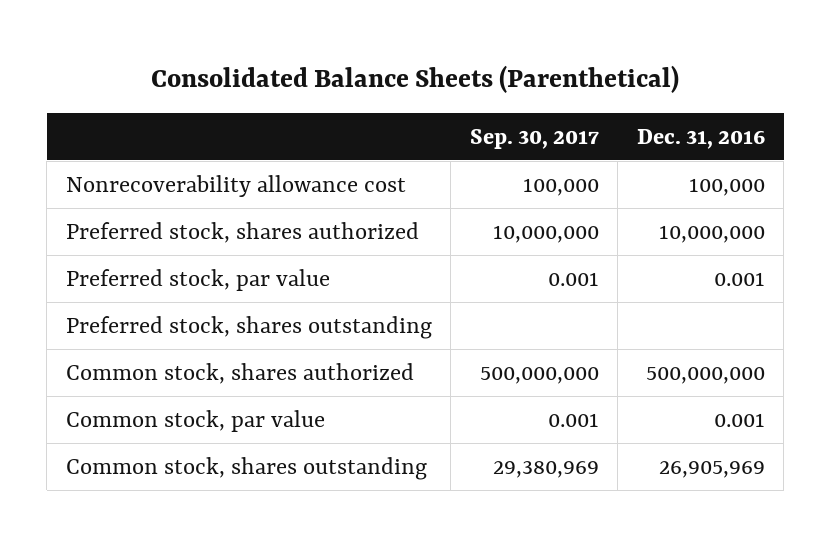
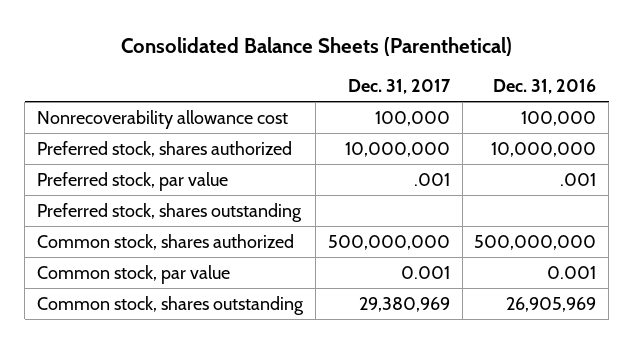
[469,128,599,149] Sep. 30, 2017 -> none
none -> [347,79,451,95] Dec. 31, 2017
[713,272,765,287] 0.001 -> [560,172,597,186] .001

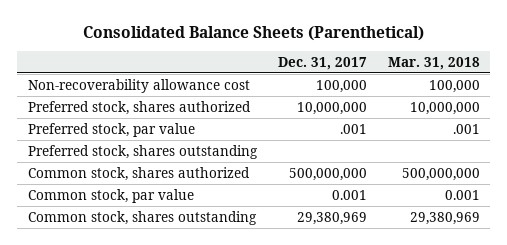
[493,79,597,95] Dec. 31, 2016 -> none
none -> [387,57,480,71] Mar. 31, 2018
[37,109,289,129] Nonrecoverability allowance cost -> [27,78,250,93] Non-recoverability allowance cost

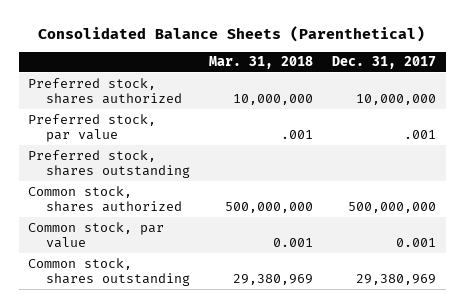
[27,78,250,93] Non-recoverability allowance cost -> none

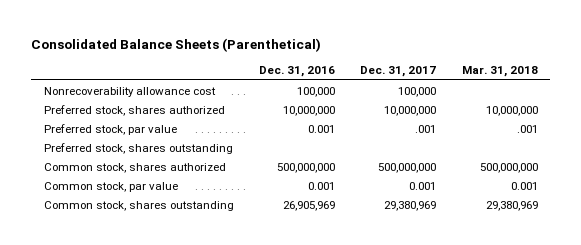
none -> [259,66,336,78] Dec. 31, 2016
none -> [43,86,216,97] Nonrecoverability allowance cost

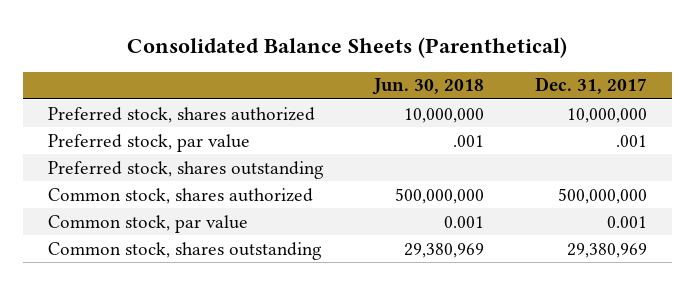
[259,66,336,78] Dec. 31, 2016 -> none
[461,66,538,78] Mar. 31, 2018 -> none
none -> [372,78,485,96] Jun. 30, 2018
[43,86,216,97] Nonrecoverability allowance cost -> none

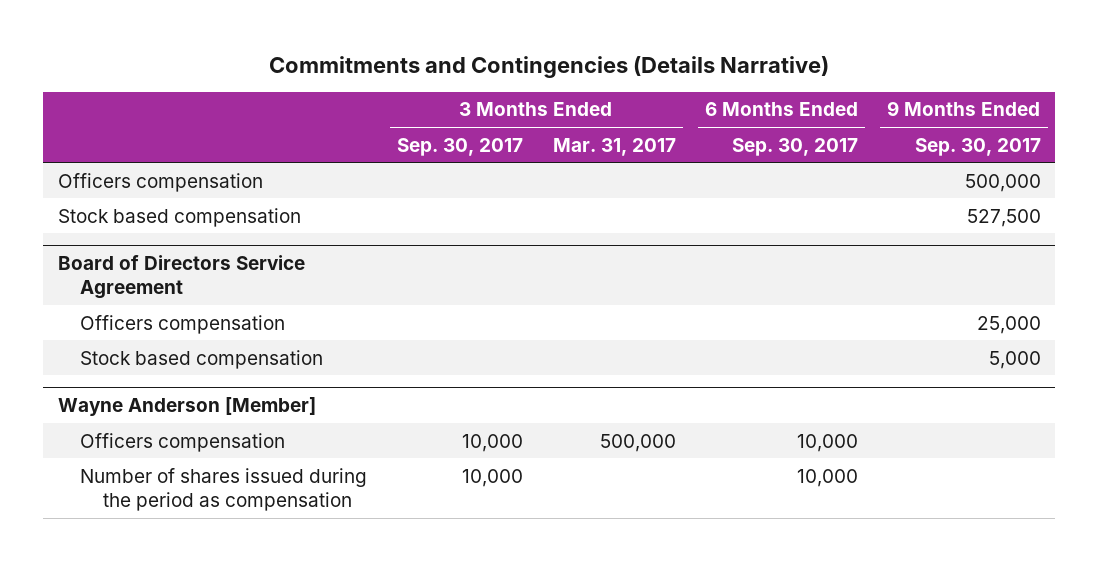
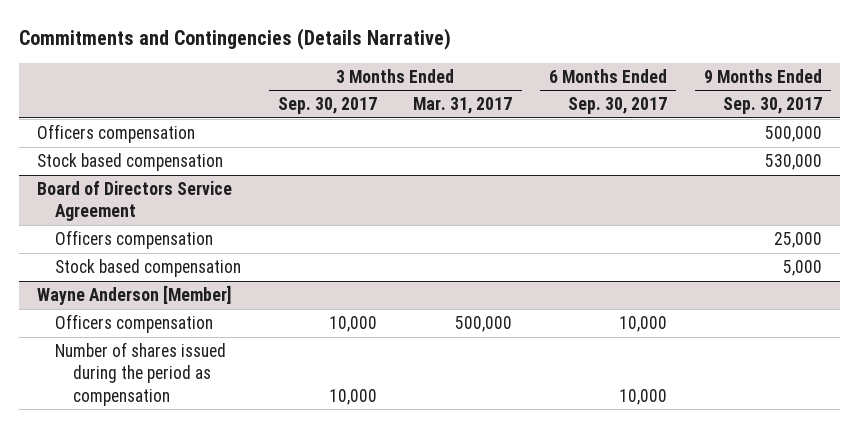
[966,208,1041,227] 527,500 -> [764,153,822,170] 530,000

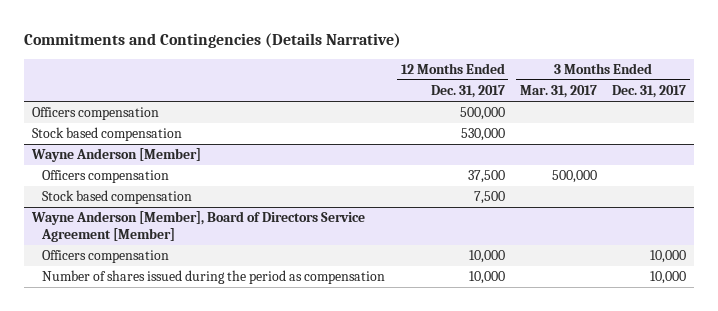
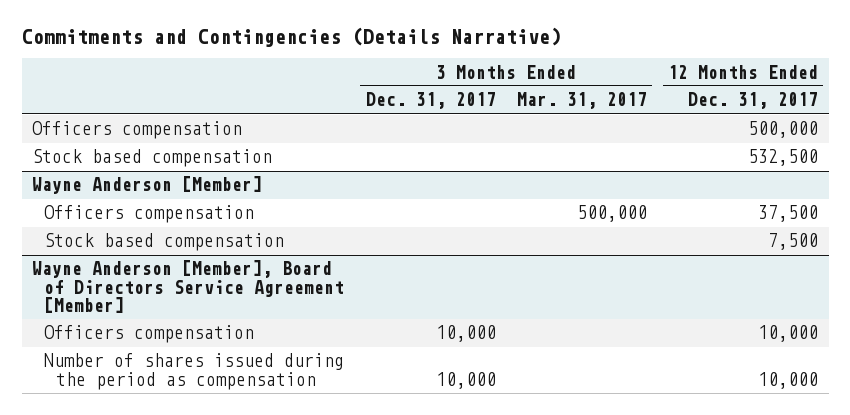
[460,128,505,142] 530,000 -> [747,149,818,167] 532,500

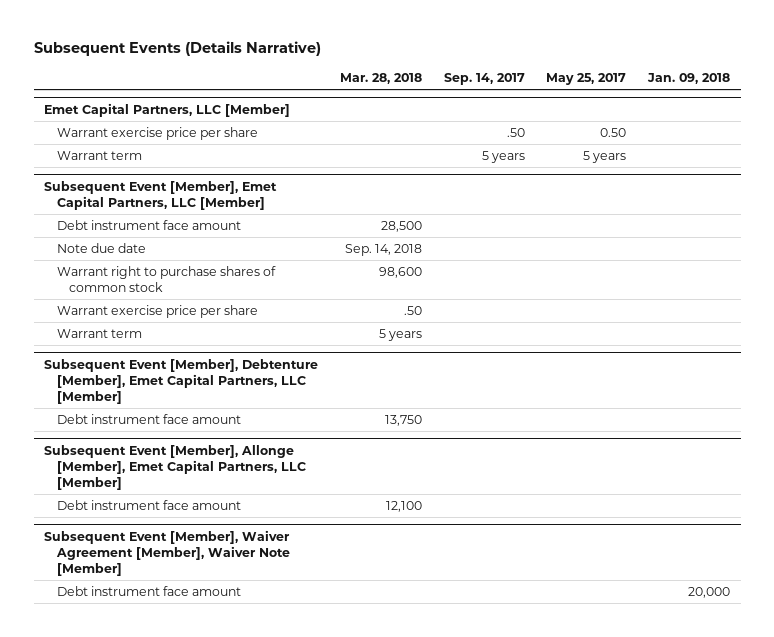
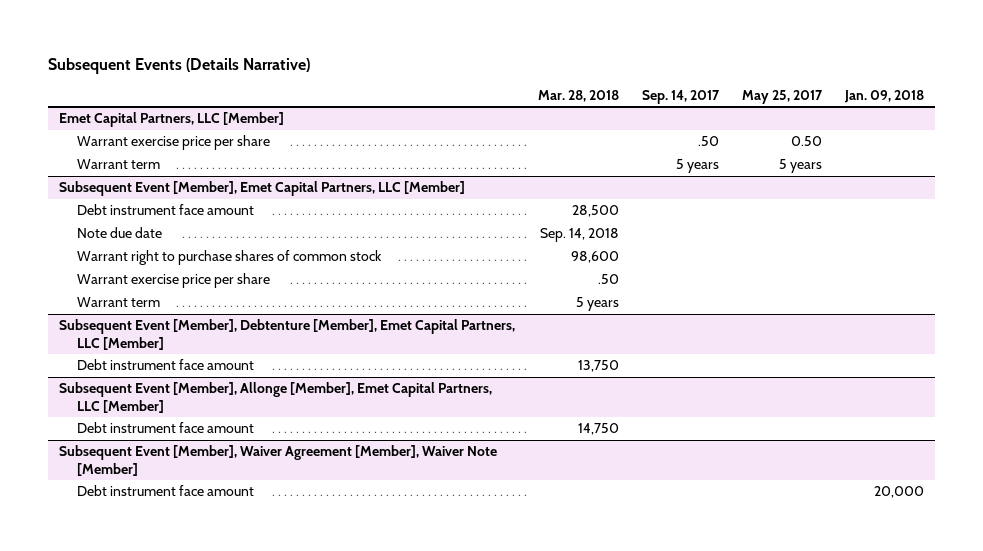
[386,501,423,513] 12,100 -> [578,423,620,436] 14,750

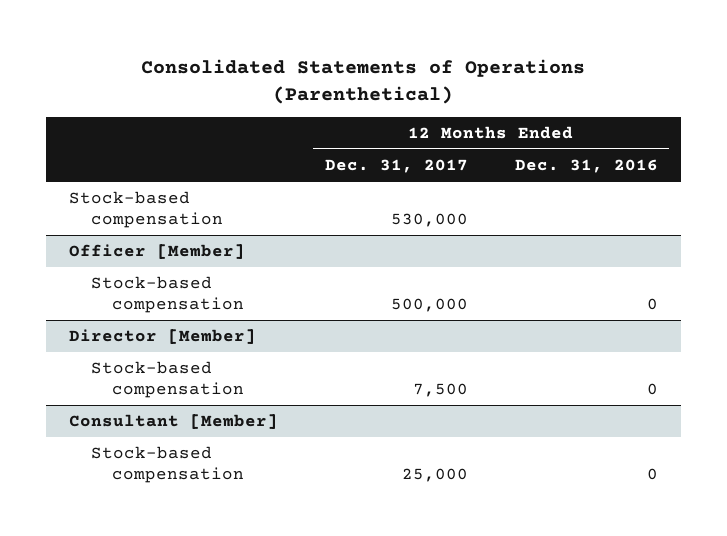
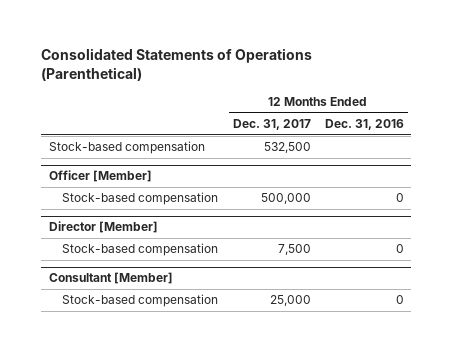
[390,213,468,228] 530,000 -> [263,142,311,154] 532,500

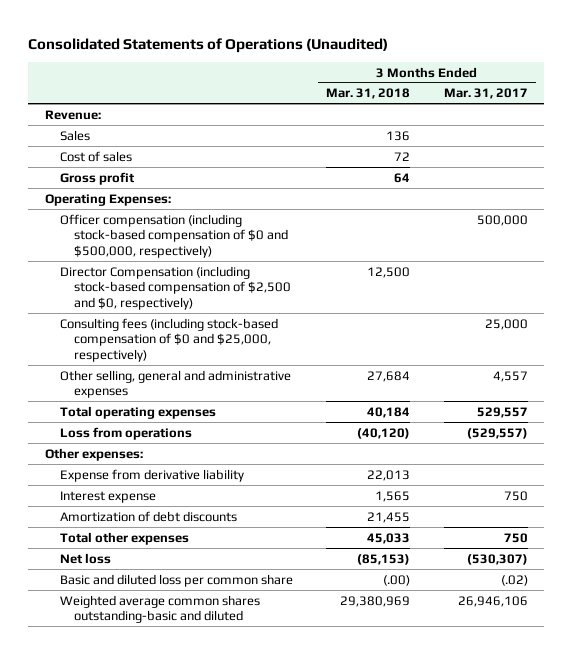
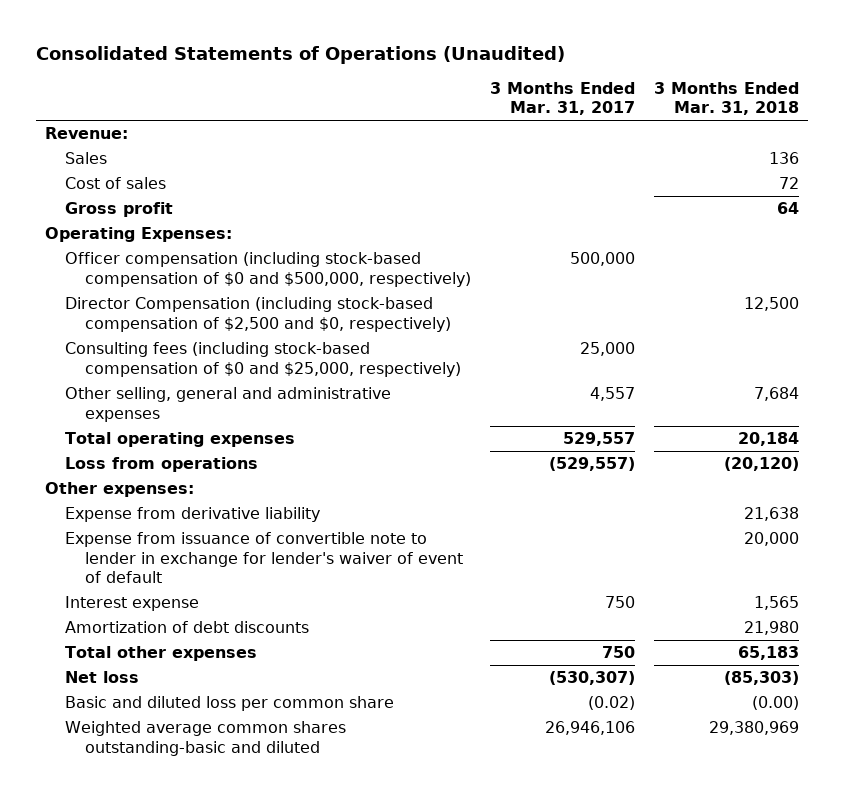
[367,370,411,382] 27,684 -> [753,387,799,402] 7,684
[367,406,411,418] 40,184 -> [737,432,799,447] 20,184
[357,427,411,439] (40,120) -> [723,457,799,472] (20,120)
[367,469,411,481] 22,013 -> [743,507,799,522] 21,638
none -> [64,532,463,584] Expense from issuance of convertible note to lender in exchange for lender's waiver of event of default
[367,511,411,523] 21,455 -> [743,621,799,636] 21,980
[367,532,411,544] 45,033 -> [737,646,799,661] 65,183
[357,553,411,565] (85,153) -> [723,671,799,686] (85,303)
[383,574,411,586] (.00) -> [751,696,799,711] (0.00)
[500,574,528,586] (.02) -> [587,696,635,711] (0.02)

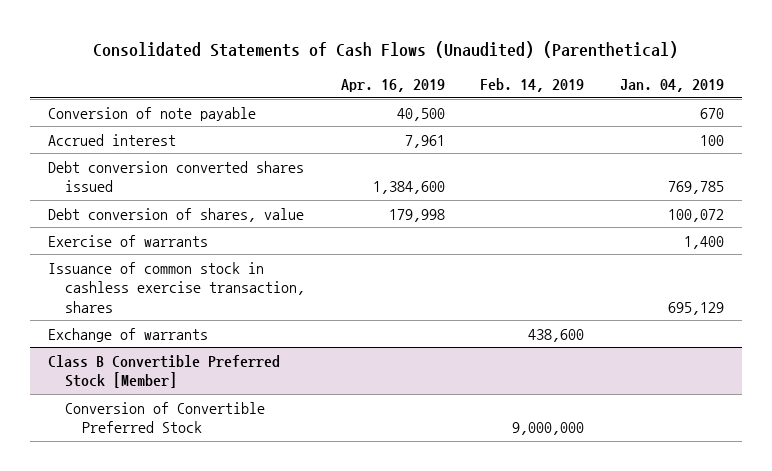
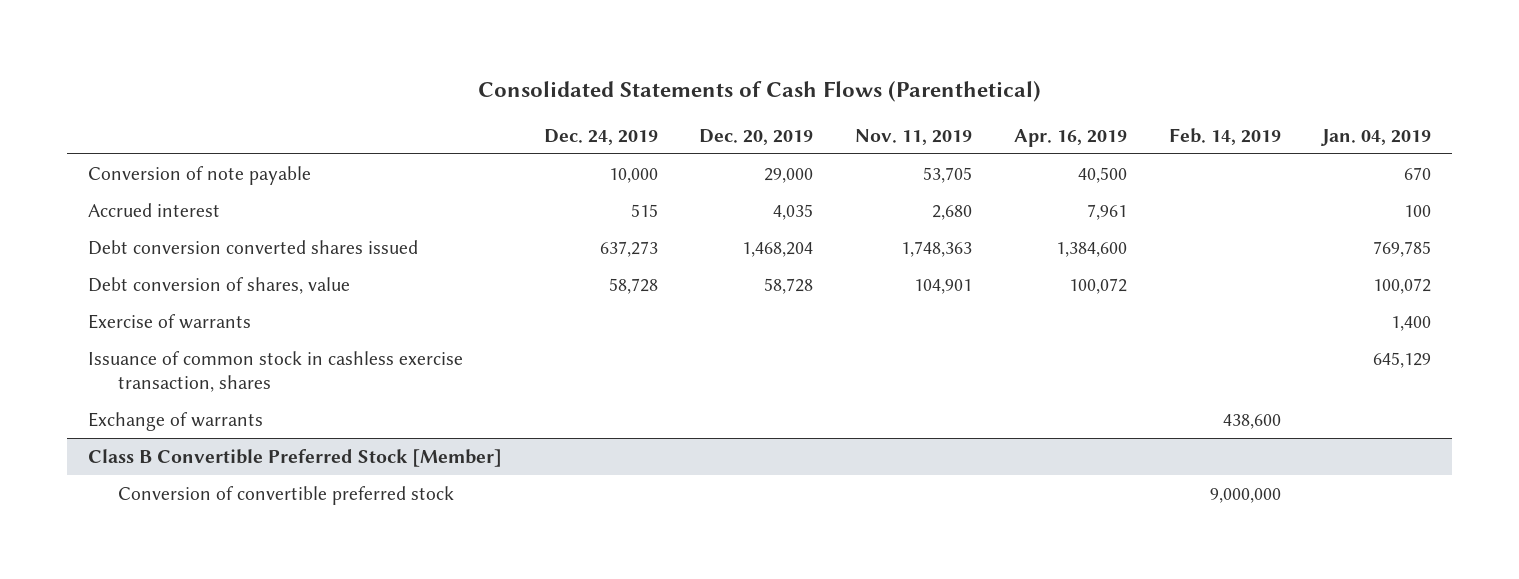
[92,40,678,58] Consolidated Statements of Cash Flows (Unaudited) (Parenthetical) -> [477,81,1041,103] Consolidated Statements of Cash Flows (Parenthetical)
none -> [543,128,658,145] Dec. 24, 2019
none -> [699,128,814,145] Dec. 20, 2019
none -> [855,128,973,145] Nov. 11, 2019
[388,208,445,222] 179,998 -> [1068,277,1127,294] 100,072
[667,301,724,315] 695,129 -> [1373,351,1432,368] 645,129
[65,401,266,434] Conversion of Convertible Preferred Stock -> [117,485,454,505] Conversion of convertible preferred stock

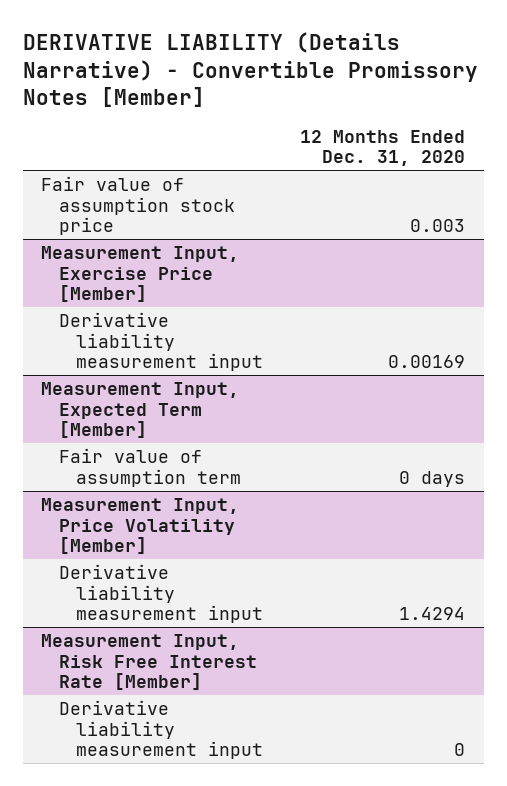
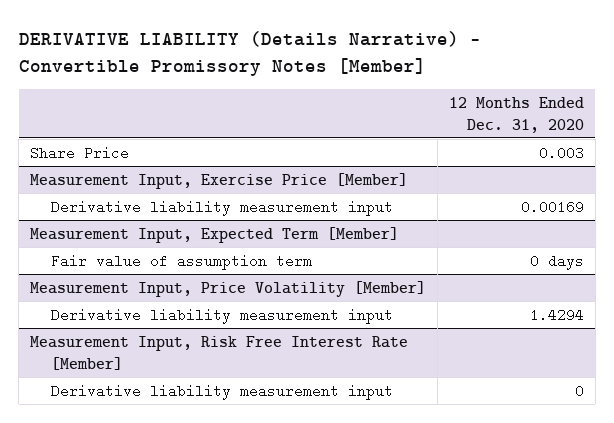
[41,175,235,236] Fair value of assumption stock price -> [30,145,130,160] Share Price

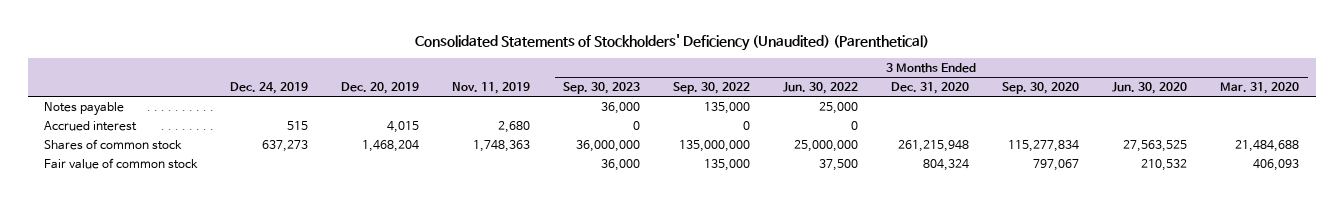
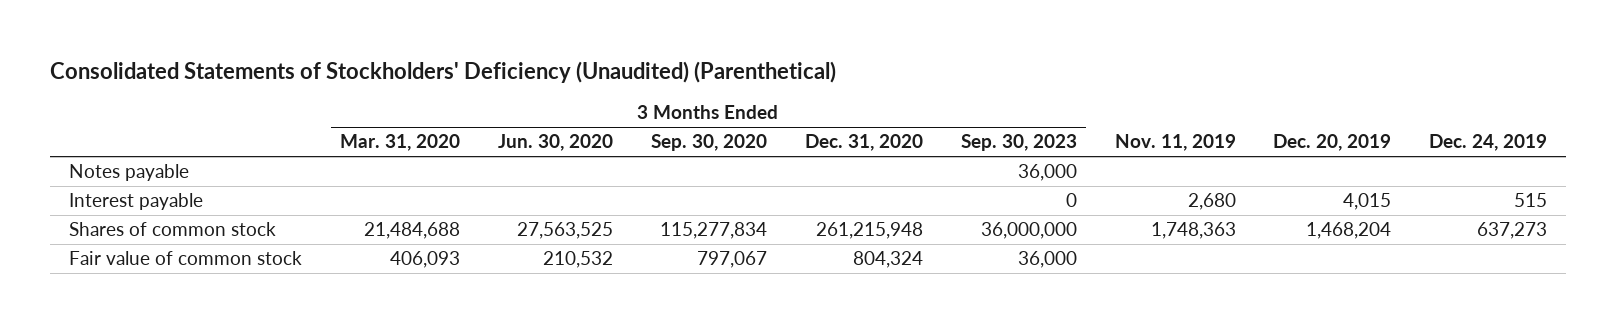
[673,82,751,95] Sep. 30, 2022 -> none
[783,82,859,95] Jun. 30, 2022 -> none
[44,120,138,131] Accrued interest -> [69,193,204,211] Interest payable

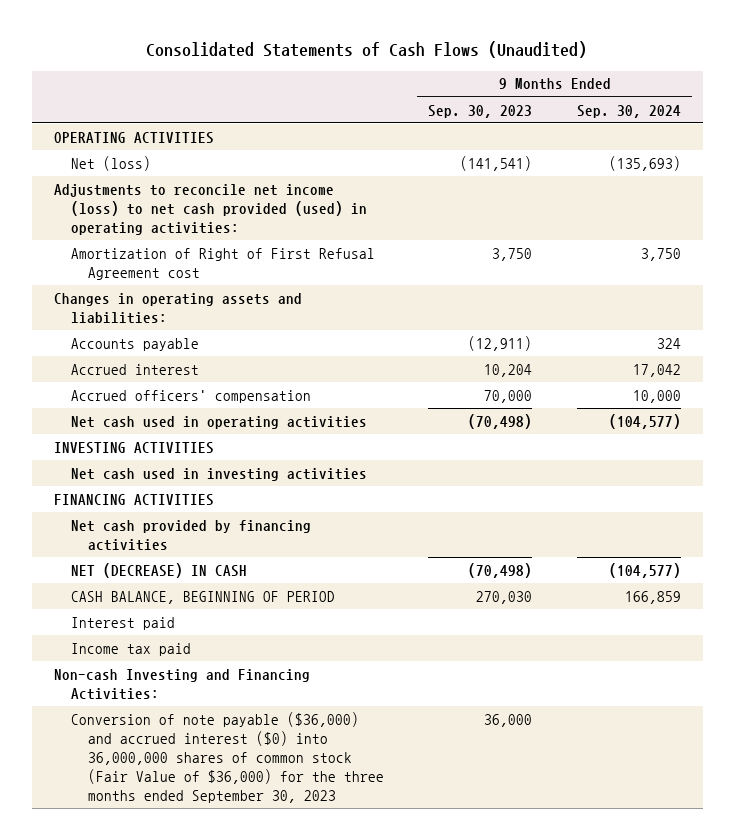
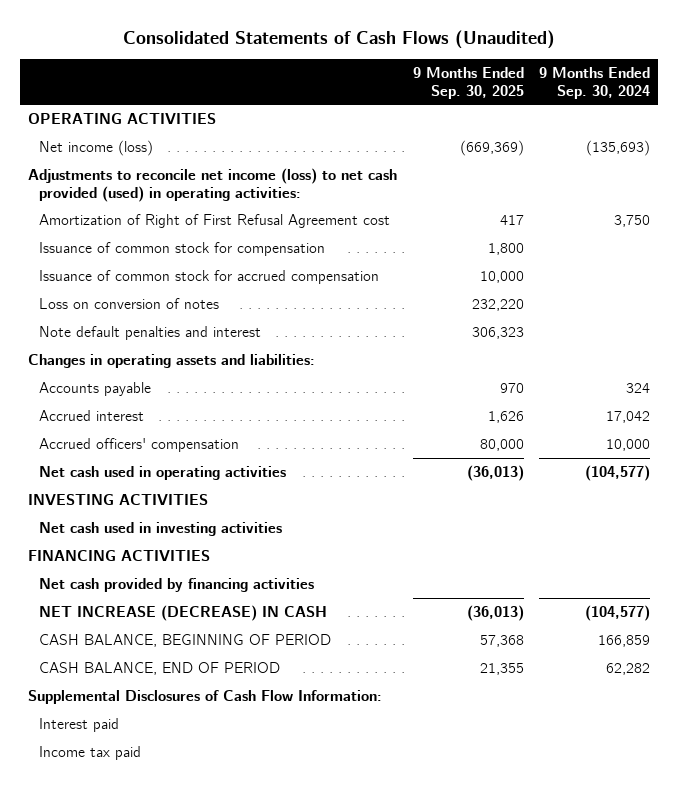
[428,104,533,118] Sep. 30, 2023 -> none
none -> [412,66,524,99] 9 Months Ended Sep. 30, 2025
[71,155,152,171] Net (loss) -> [39,140,154,157] Net income (loss)
none -> [39,242,326,257] Issuance of common stock for compensation
none -> [39,270,380,285] Issuance of common stock for accrued compensation
none -> [39,298,220,310] Loss on conversion of notes
none -> [39,326,262,341] Note default penalties and interest
[71,562,248,578] NET (DECREASE) IN CASH -> [39,605,328,622] NET INCREASE (DECREASE) IN CASH
none -> [39,662,281,676] CASH BALANCE, END OF PERIOD
none -> [28,690,383,705] Supplemental Disclosures of Cash Flow Information:
[54,668,311,700] Non-cash Investing and Financing Activities: -> none
[71,711,385,804] Conversion of note payable ($36,000) and accrued interest ($0) into 36,000,000 shares of common stock (Fair Value of $36,000) for the three months ended September 30, 2023 -> none

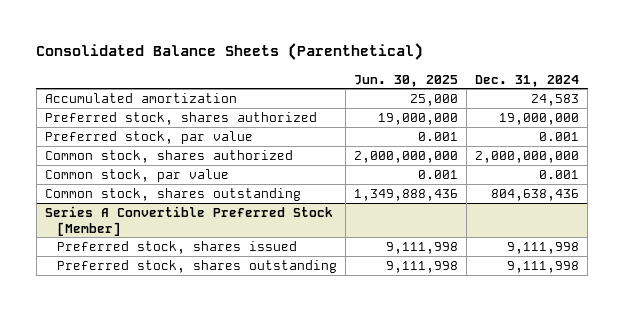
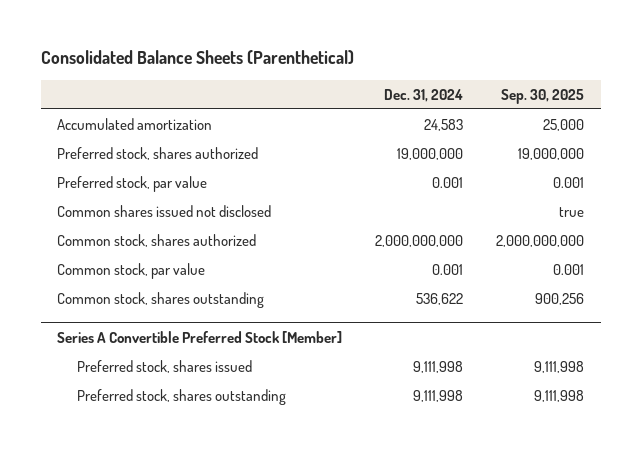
[354,74,459,87] Jun. 30, 2025 -> none
none -> [501,88,585,104] Sep. 30, 2025
none -> [57,205,272,218] Common shares issued not disclosed
[491,189,580,202] 804,638,436 -> [416,293,464,306] 536,622

